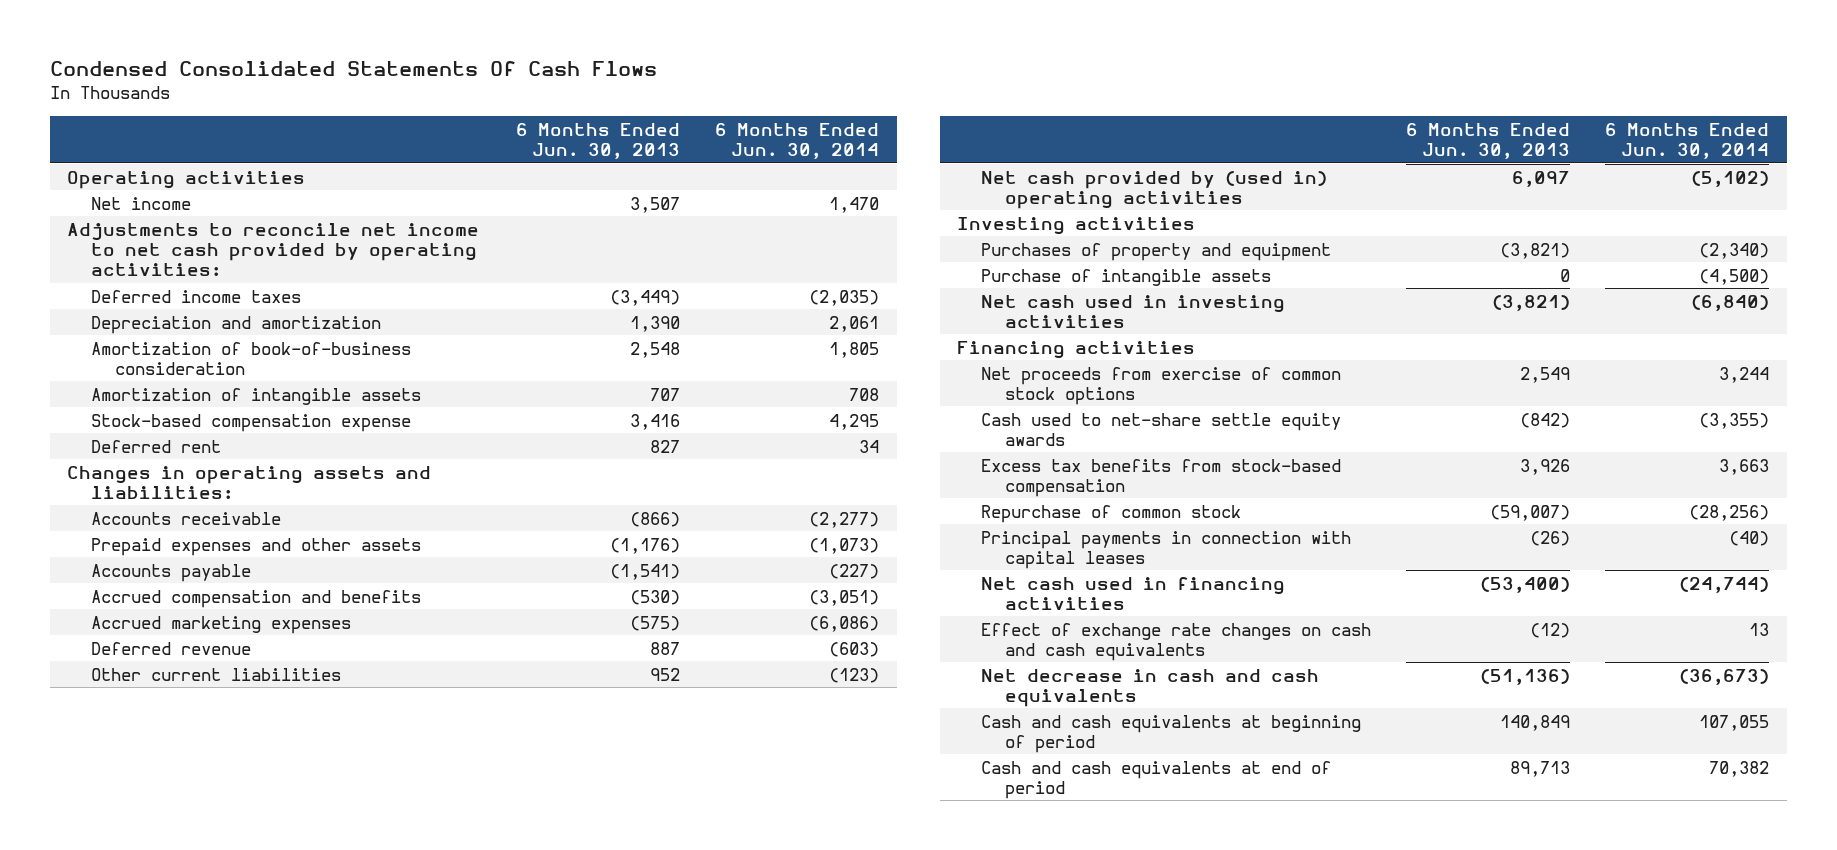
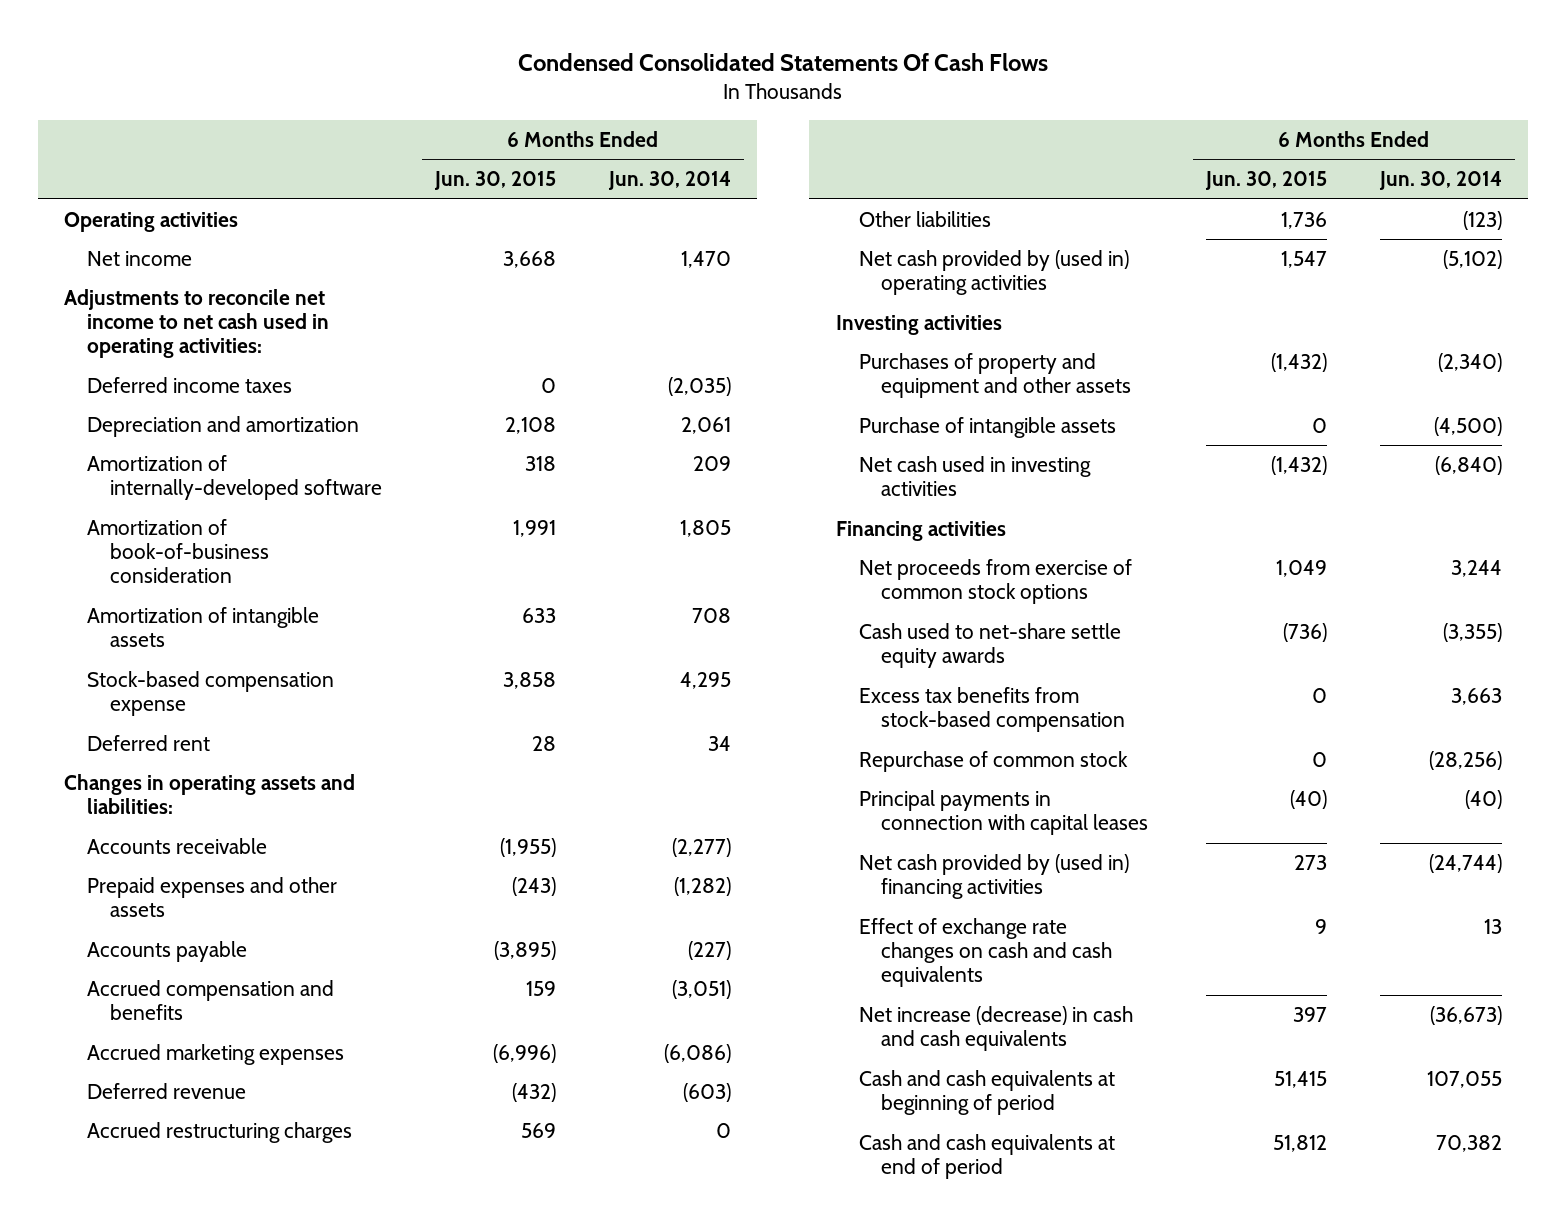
[516,122,681,160] 6 Months Ended Jun. 30, 2013 -> none
none -> [433,171,556,191] Jun. 30, 2015
[67,222,480,277] Adjustments to reconcile net income to net cash provided by operating activities: -> [64,289,330,359] Adjustments to reconcile net income to net cash used in operating activities:
none -> [87,455,383,501] Amortization of internally-developed software
[809,537,880,554] (1,073) -> [673,877,731,897] (1,282)
none -> [87,1122,353,1144] Accrued restructuring charges
[91,667,342,681] Other current liabilities -> [858,211,991,228] Other liabilities
[981,242,1332,261] Purchases of property and equipment -> [858,353,1132,399] Purchases of property and equipment and other assets
[981,576,1286,610] Net cash used in financing activities -> [858,854,1129,900] Net cash provided by (used in) financing activities
[981,668,1320,707] Net decrease in cash and cash equivalents -> [858,1006,1133,1052] Net increase (decrease) in cash and cash equivalents

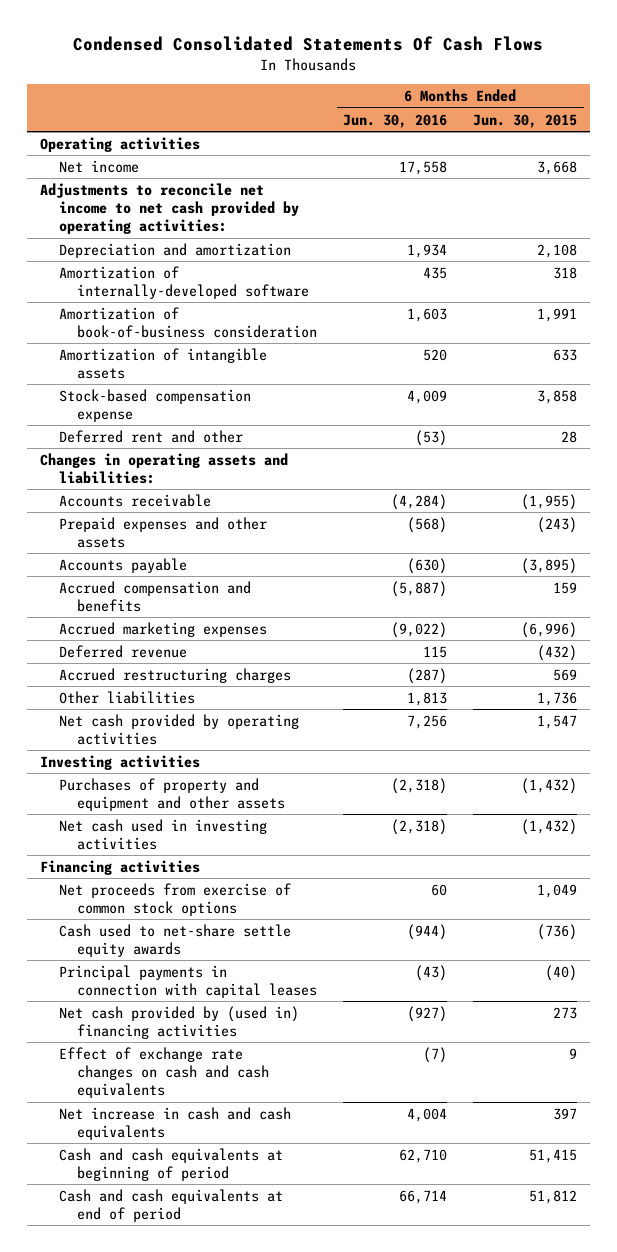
[607,171,731,191] Jun. 30, 2014 -> none
none -> [343,113,448,128] Jun. 30, 2016
[87,377,293,394] Deferred income taxes -> none
[64,289,330,359] Adjustments to reconcile net income to net cash used in operating activities: -> [39,182,299,235] Adjustments to reconcile net income to net cash provided by operating activities:
[87,735,211,752] Deferred rent -> [58,429,243,443] Deferred rent and other
[858,250,1129,296] Net cash provided by (used in) operating activities -> [58,713,299,745] Net cash provided by operating activities
[858,417,1116,439] Purchase of intangible assets -> none
[858,687,1126,733] Excess tax benefits from stock-based compensation -> none
[858,751,1128,773] Repurchase of common stock -> none
[858,1006,1133,1052] Net increase (decrease) in cash and cash equivalents -> [58,1106,291,1140] Net increase in cash and cash equivalents

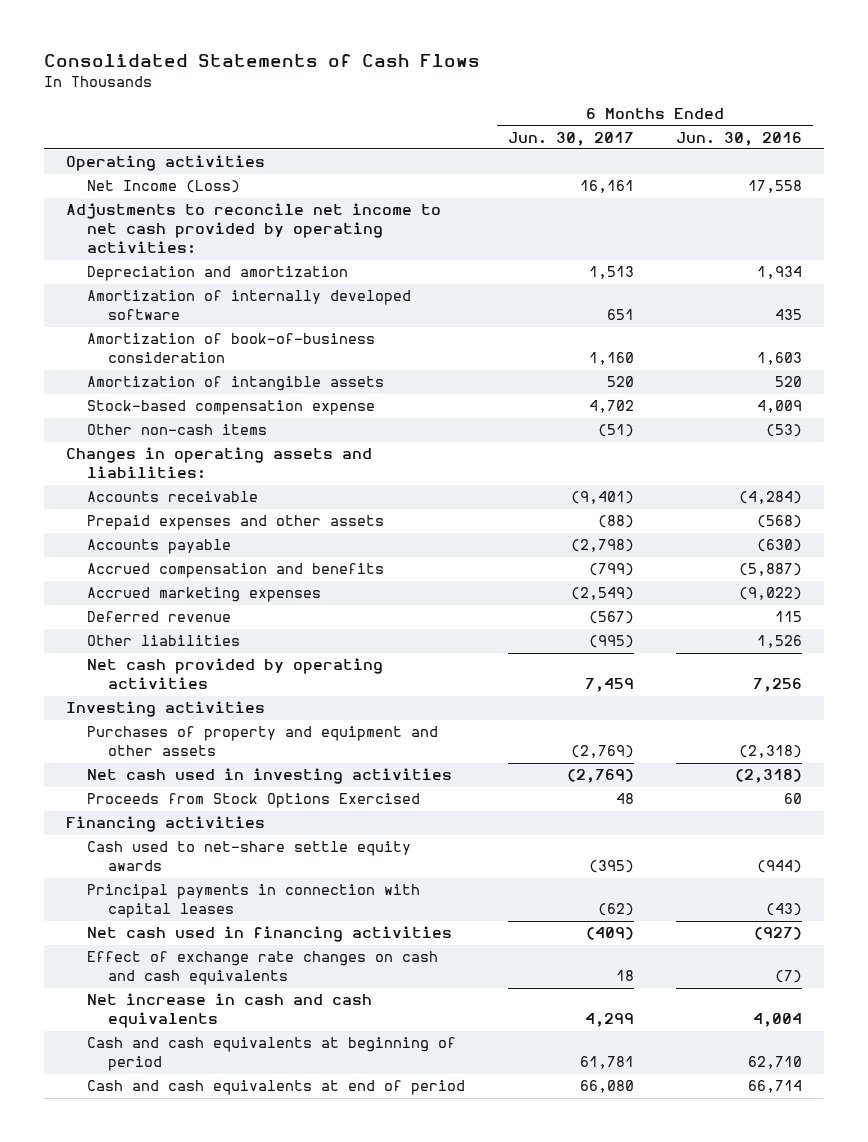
[73,35,544,51] Condensed Consolidated Statements Of Cash Flows -> [44,53,481,67] Consolidated Statements of Cash Flows
[473,113,578,128] Jun. 30, 2015 -> none
none -> [507,131,634,146] Jun. 30, 2017
[58,159,139,173] Net income -> [86,180,240,194] Net Income (Loss)
[58,265,310,299] Amortization of internally-developed software -> [86,290,411,321] Amortization of internally developed software
[58,429,243,443] Deferred rent and other -> none
none -> [86,424,267,436] Other non-cash items
[58,667,291,683] Accrued restructuring charges -> none
[407,691,448,706] 1,813 -> [757,635,803,649] 1,526
none -> [86,793,420,809] Proceeds from Stock Options Exercised
[58,882,291,916] Net proceeds from exercise of common stock options -> none
[58,1005,299,1039] Net cash provided by (used in) financing activities -> [86,926,452,943] Net cash used in financing activities

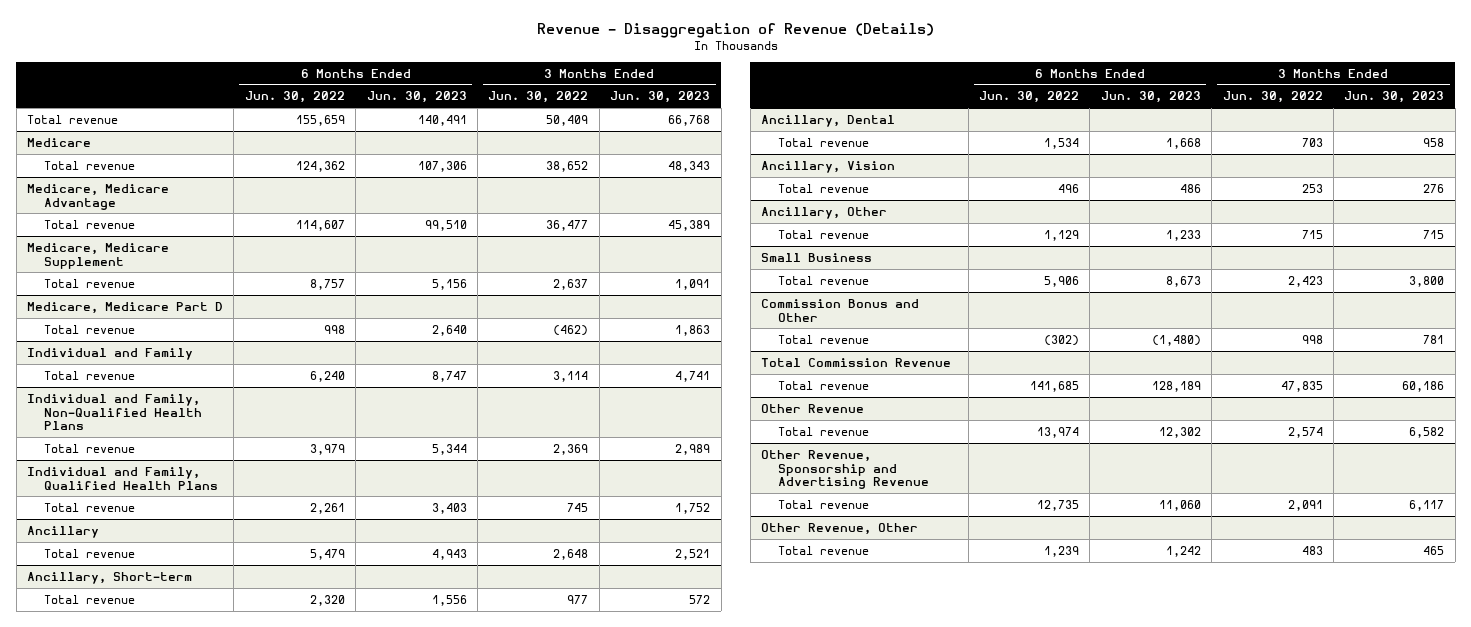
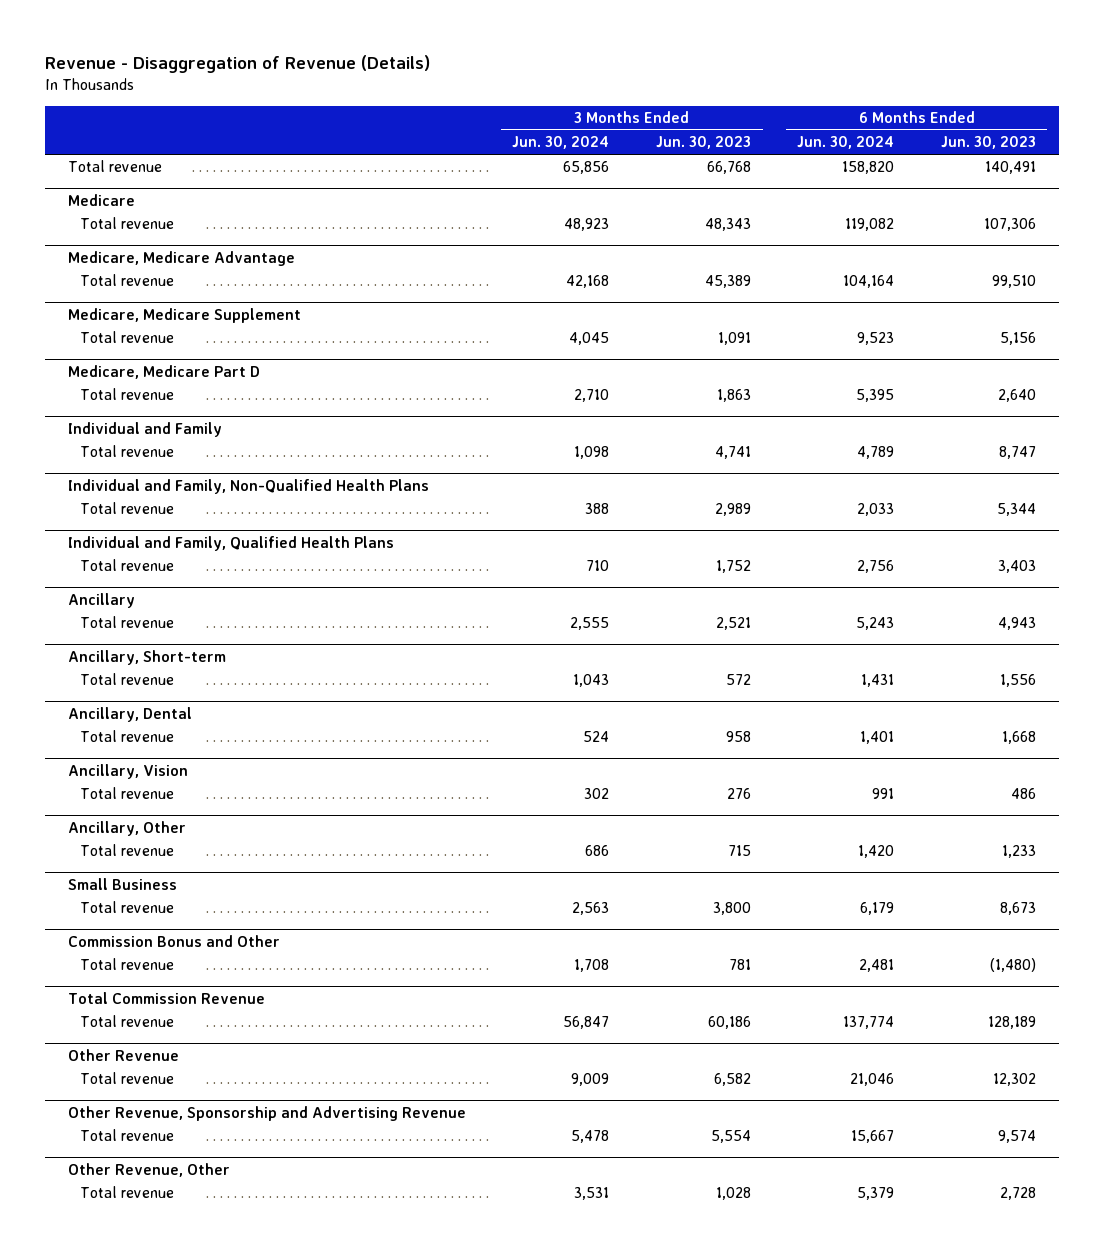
[244,91,345,104] Jun. 30, 2022 -> none
[488,91,589,104] Jun. 30, 2022 -> none
none -> [512,136,610,150] Jun. 30, 2024
none -> [797,136,895,150] Jun. 30, 2024
[1158,499,1201,511] 11,060 -> [997,1130,1036,1144] 9,574
[1409,499,1445,511] 6,117 -> [710,1130,751,1144] 5,554
[1165,545,1201,557] 1,242 -> [999,1187,1036,1201] 2,728
[1423,545,1445,555] 465 -> [715,1187,751,1201] 1,028

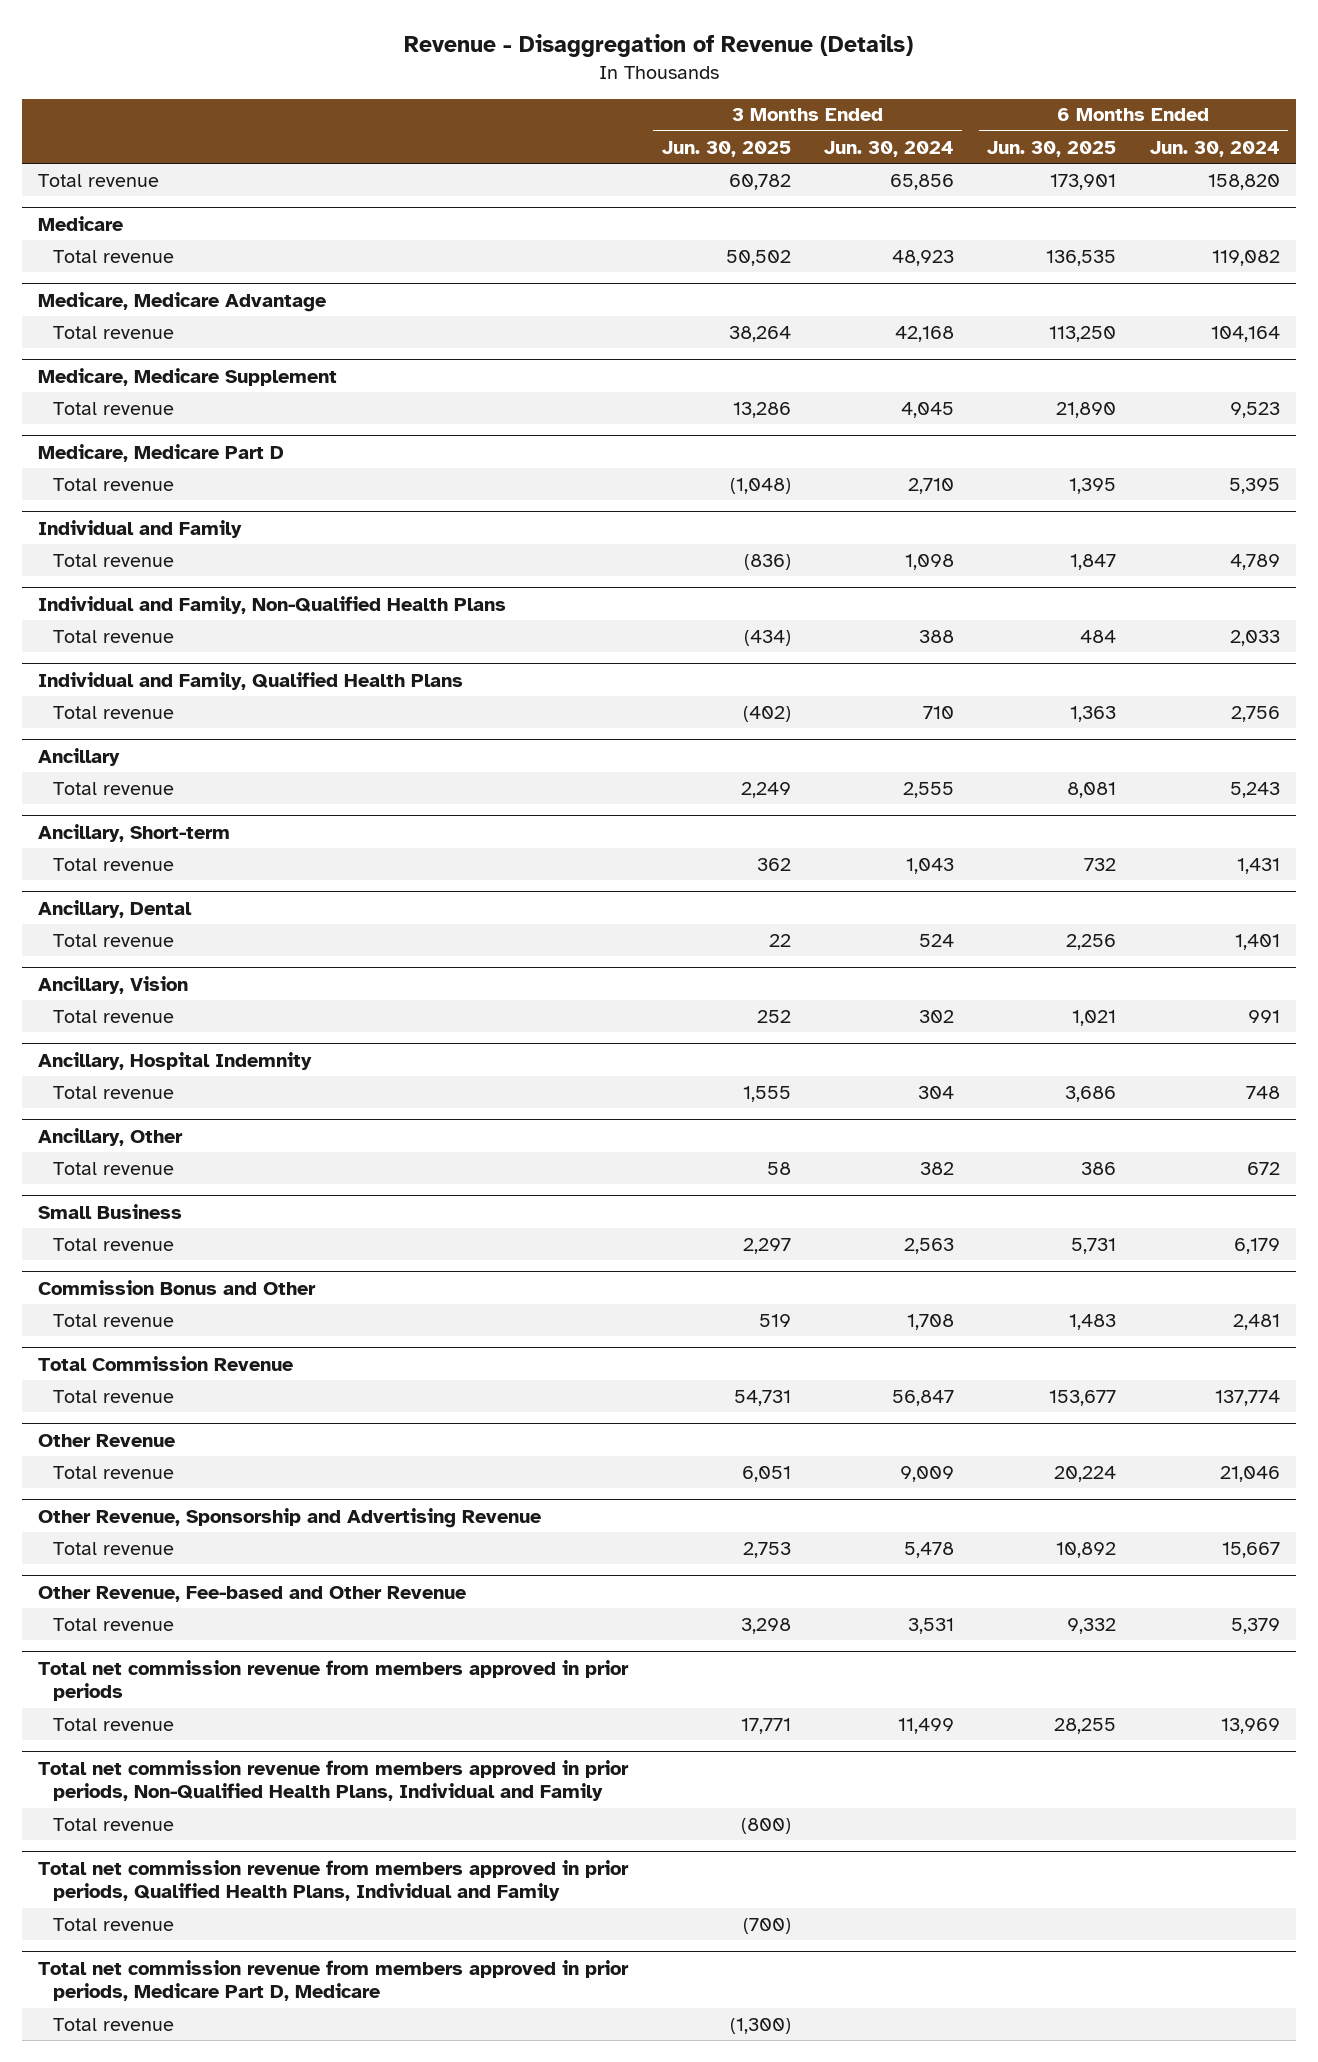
[655,136,751,150] Jun. 30, 2023 -> none
[940,136,1036,150] Jun. 30, 2023 -> none
none -> [661,140,791,157] Jun. 30, 2025
none -> [987,140,1117,157] Jun. 30, 2025
none -> [38,1051,313,1070] Ancillary, Hospital Indemnity
none -> [53,1085,175,1099] Total revenue
[585,845,610,857] 686 -> [919,1161,954,1175] 382
[858,845,895,859] 1,420 -> [1246,1161,1280,1175] 672
[67,1162,230,1177] Other Revenue, Other -> none
none -> [38,1585,467,1602] Other Revenue, Fee-based and Other Revenue
none -> [38,1659,630,1702] Total net commission revenue from members approved in prior periods
none -> [53,1717,175,1731] Total revenue
none -> [38,1759,630,1802] Total net commission revenue from members approved in prior periods, Non-Qualified Health Plans, Individual and Family
none -> [53,1817,175,1831] Total revenue
none -> [38,1859,630,1902] Total net commission revenue from members approved in prior periods, Qualified Health Plans, Individual and Family
none -> [53,1917,175,1931] Total revenue
none -> [38,1959,630,2002] Total net commission revenue from members approved in prior periods, Medicare Part D, Medicare
none -> [53,2017,175,2031] Total revenue

